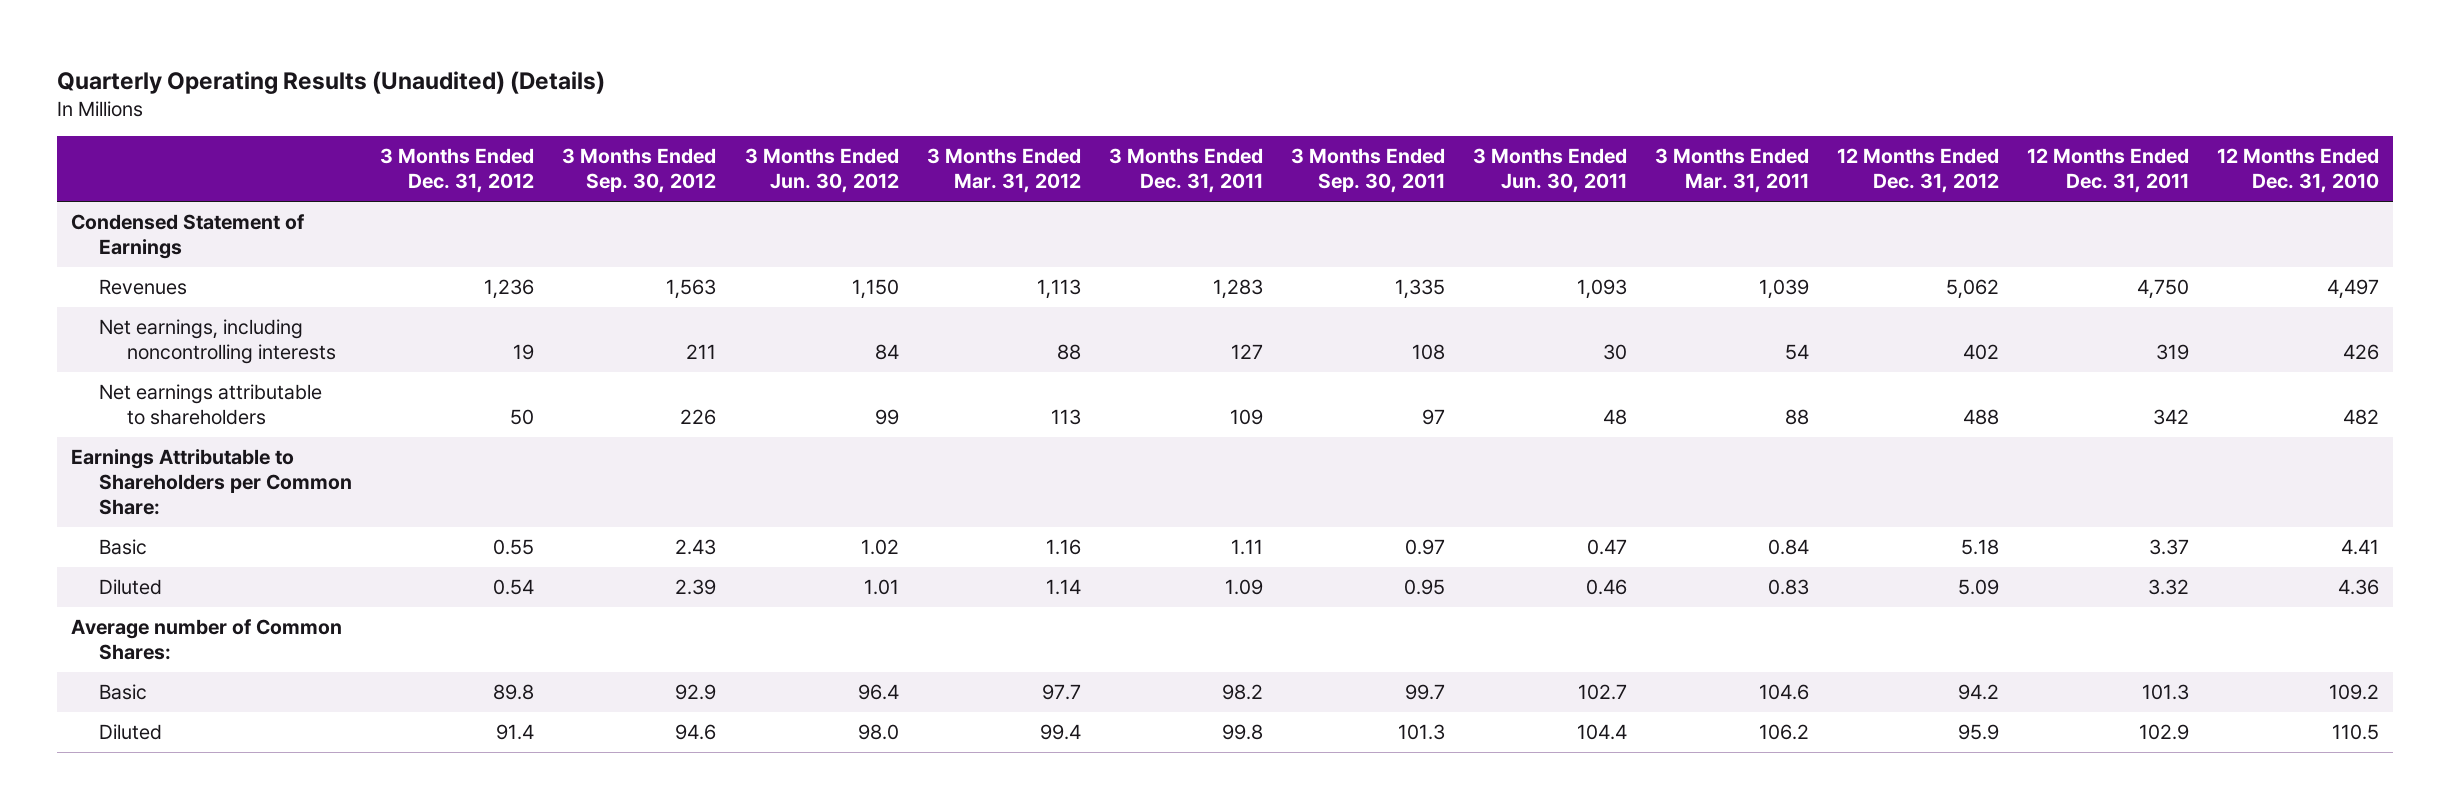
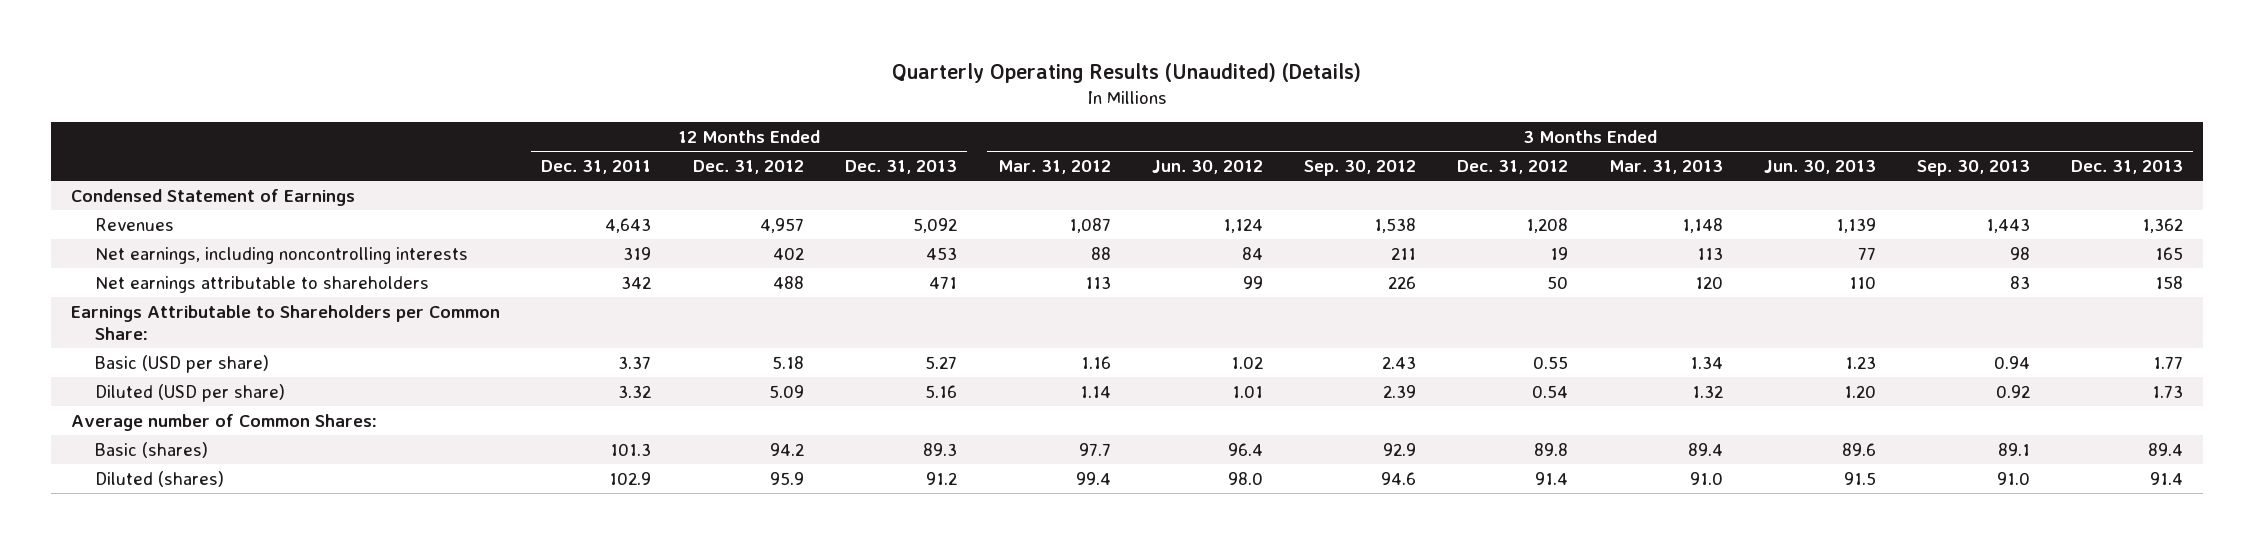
[1108,148,1263,194] 3 Months Ended Dec. 31, 2011 -> none
[1290,148,1445,194] 3 Months Ended Sep. 30, 2011 -> none
[1472,148,1627,194] 3 Months Ended Jun. 30, 2011 -> none
[1654,148,1809,194] 3 Months Ended Mar. 31, 2011 -> none
[2217,148,2380,194] 12 Months Ended Dec. 31, 2010 -> none
none -> [844,159,957,174] Dec. 31, 2013
none -> [1608,159,1723,174] Mar. 31, 2013
none -> [1763,159,1876,174] Jun. 30, 2013
none -> [1916,159,2030,176] Sep. 30, 2013
none -> [2070,159,2183,174] Dec. 31, 2013
[484,279,535,300] 1,236 -> [1525,217,1568,233] 1,208
[666,279,717,300] 1,563 -> [1373,217,1416,233] 1,538
[851,279,899,300] 1,150 -> [1222,217,1263,233] 1,124
[1036,279,1081,300] 1,113 -> [1068,217,1111,233] 1,087
[1946,279,2000,300] 5,062 -> [759,217,804,233] 4,957
[2137,279,2190,300] 4,750 -> [605,217,652,233] 4,643
[99,539,148,556] Basic -> [94,354,269,373] Basic (USD per share)
[99,579,163,596] Diluted -> [94,383,285,402] Diluted (USD per share)
[99,684,148,701] Basic -> [94,441,208,458] Basic (shares)
[99,724,163,741] Diluted -> [94,470,224,487] Diluted (shares)

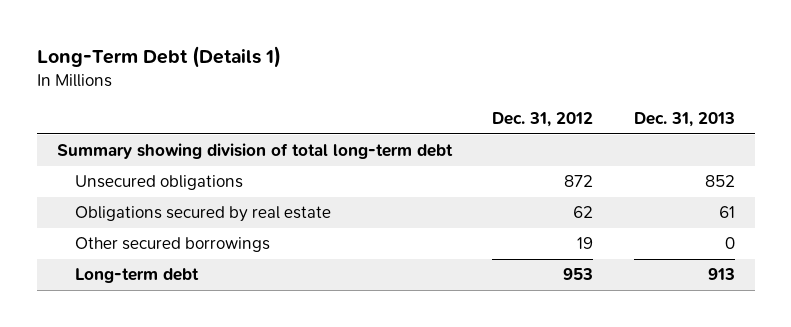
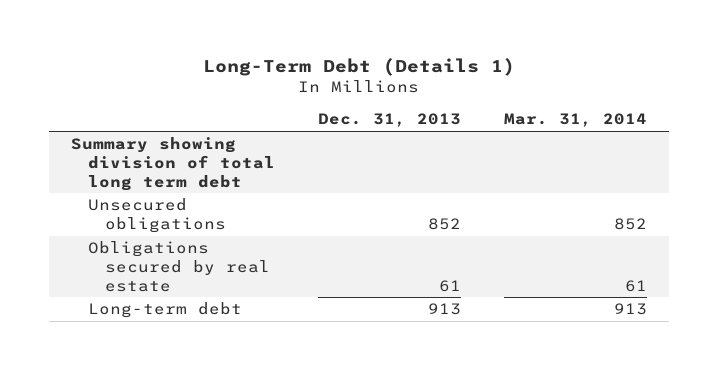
[492,112,594,128] Dec. 31, 2012 -> none
none -> [504,113,648,128] Mar. 31, 2014
[56,143,453,160] Summary showing division of total long-term debt -> [70,137,275,191] Summary showing division of total long term debt
[74,237,270,253] Other secured borrowings -> none

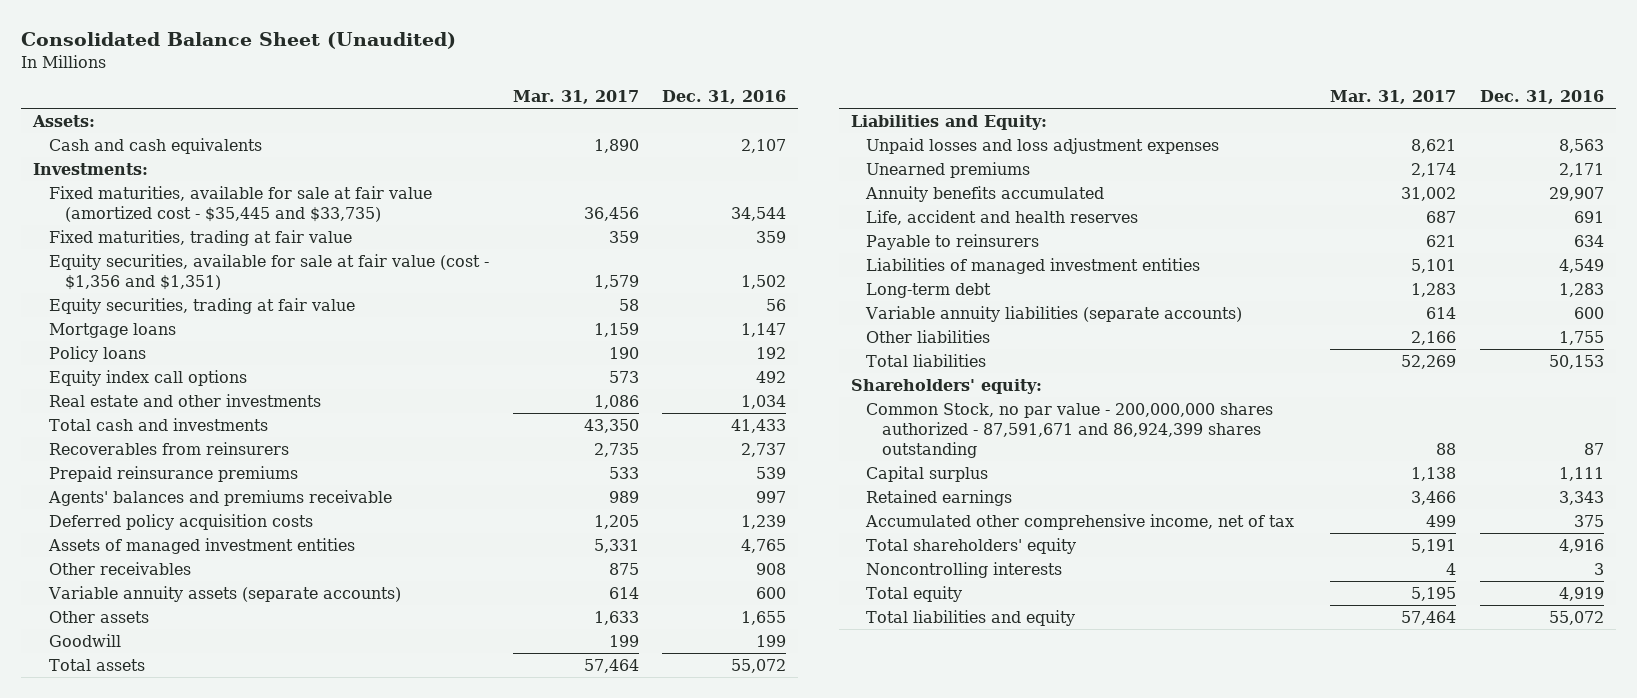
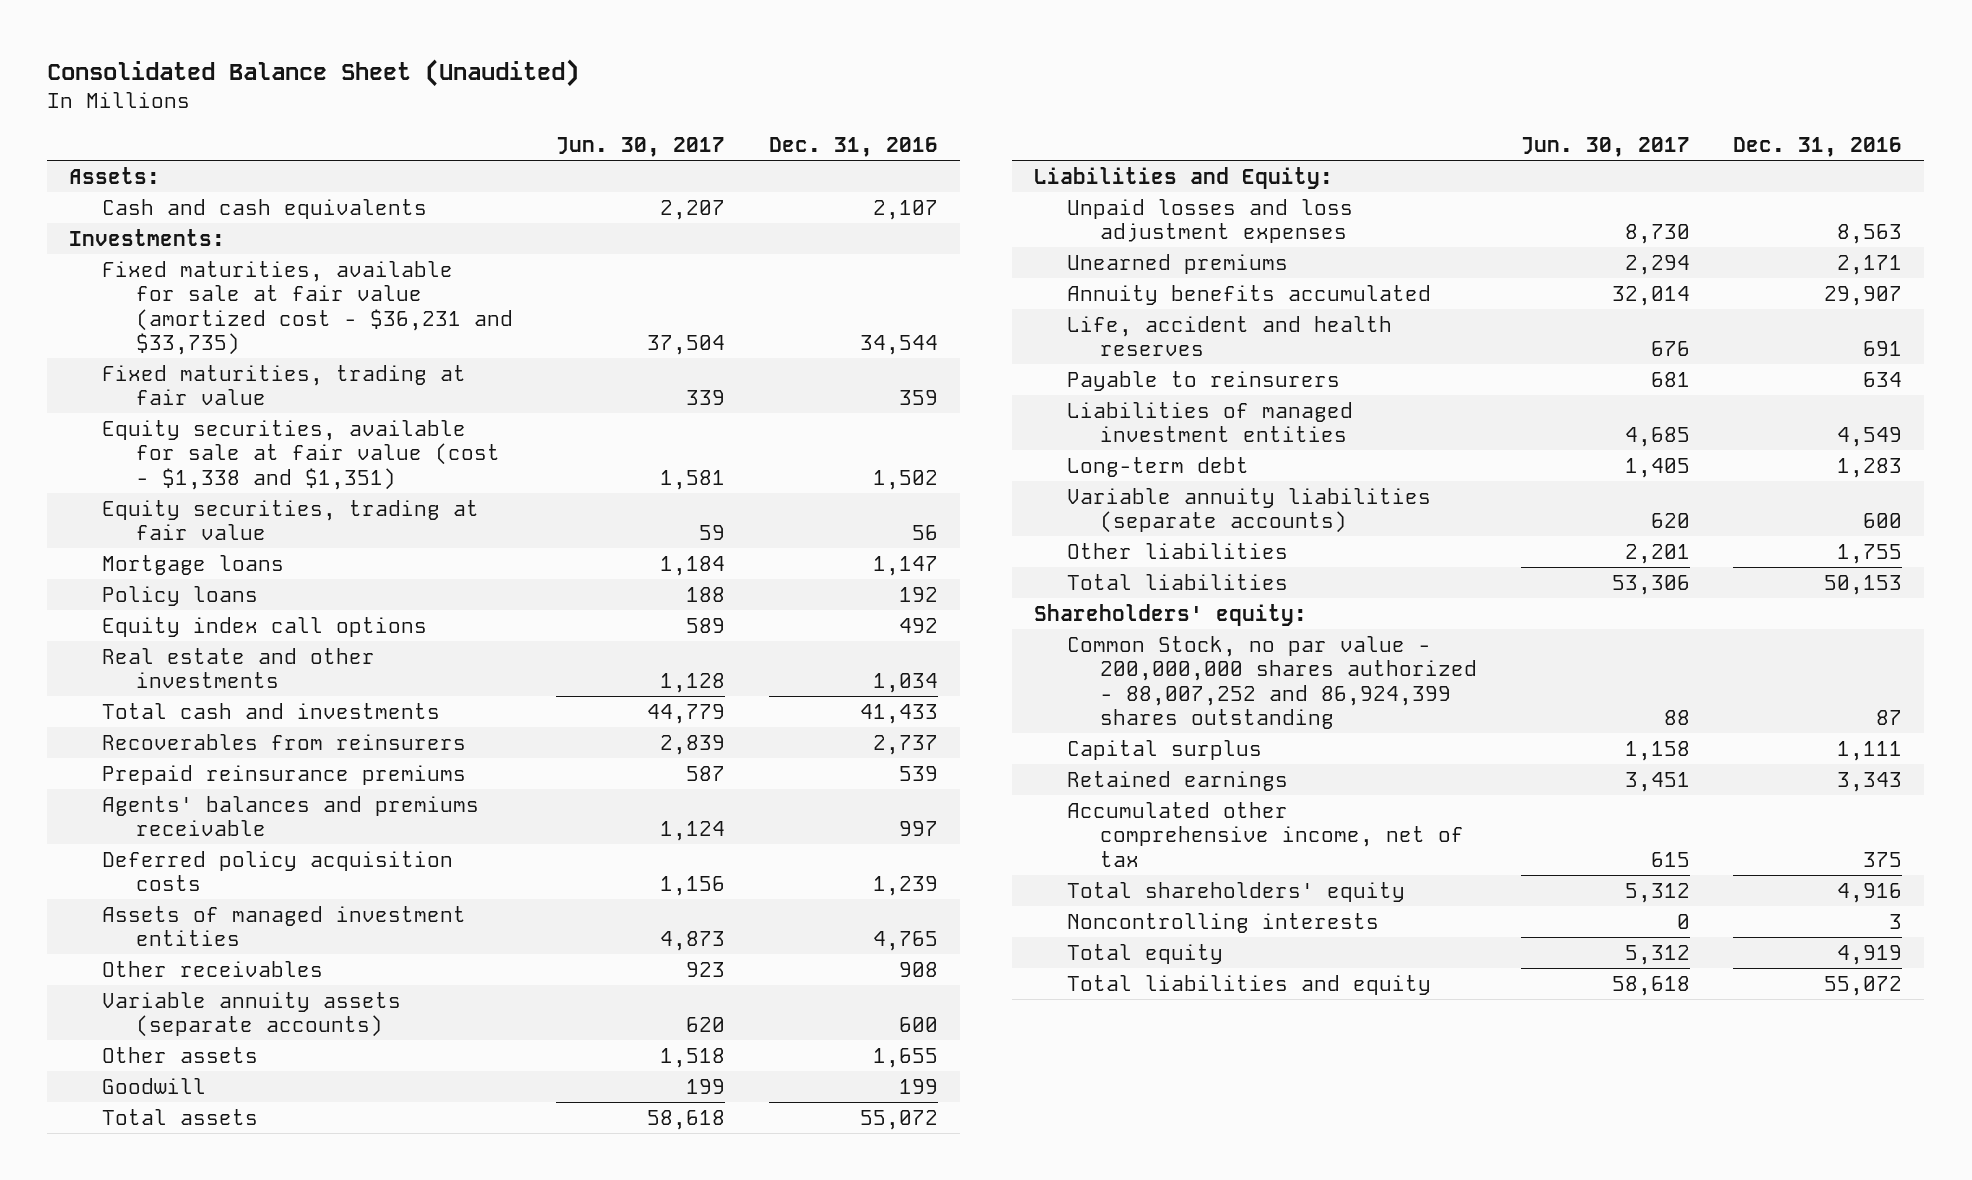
[512,90,639,105] Mar. 31, 2017 -> none
none -> [556,136,726,157] Jun. 30, 2017
[48,186,432,222] Fixed maturities, available for sale at fair value (amortized cost - $35,445 and $33,735) -> [102,260,513,355] Fixed maturities, available for sale at fair value (amortized cost - $36,231 and $33,735)
[48,254,489,290] Equity securities, available for sale at fair value (cost - $1,356 and $1,351) -> [102,419,500,490] Equity securities, available for sale at fair value (cost - $1,338 and $1,351)
[866,403,1274,458] Common Stock, no par value - 200,000,000 shares authorized - 87,591,671 and 86,924,399 shares outstanding -> [1066,635,1478,729] Common Stock, no par value - 200,000,000 shares authorized - 88,007,252 and 86,924,399 shares outstanding

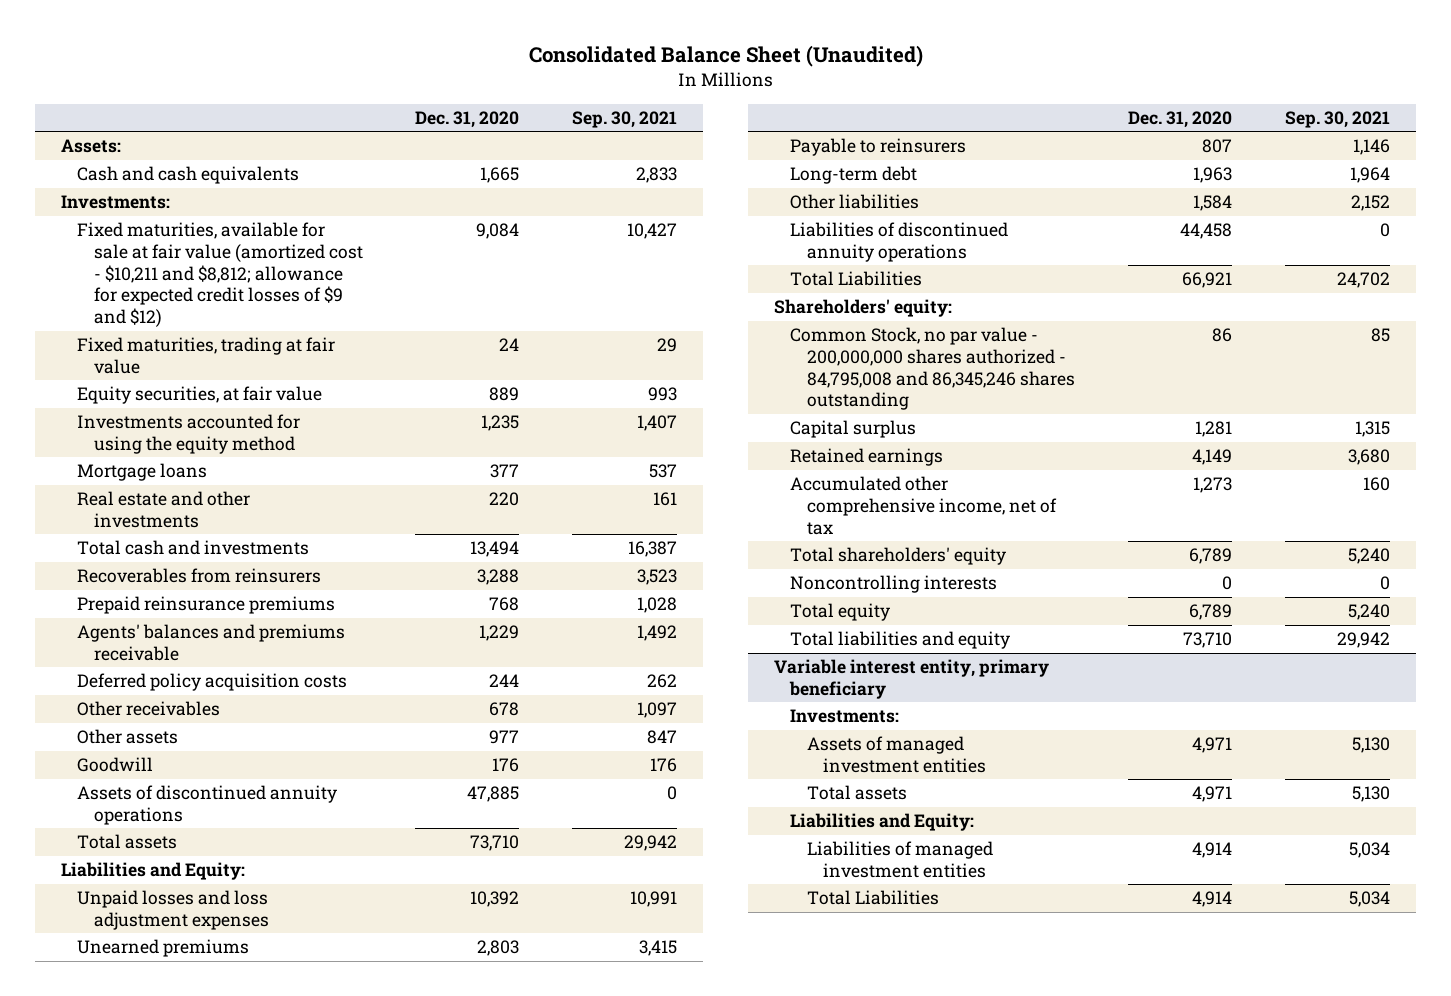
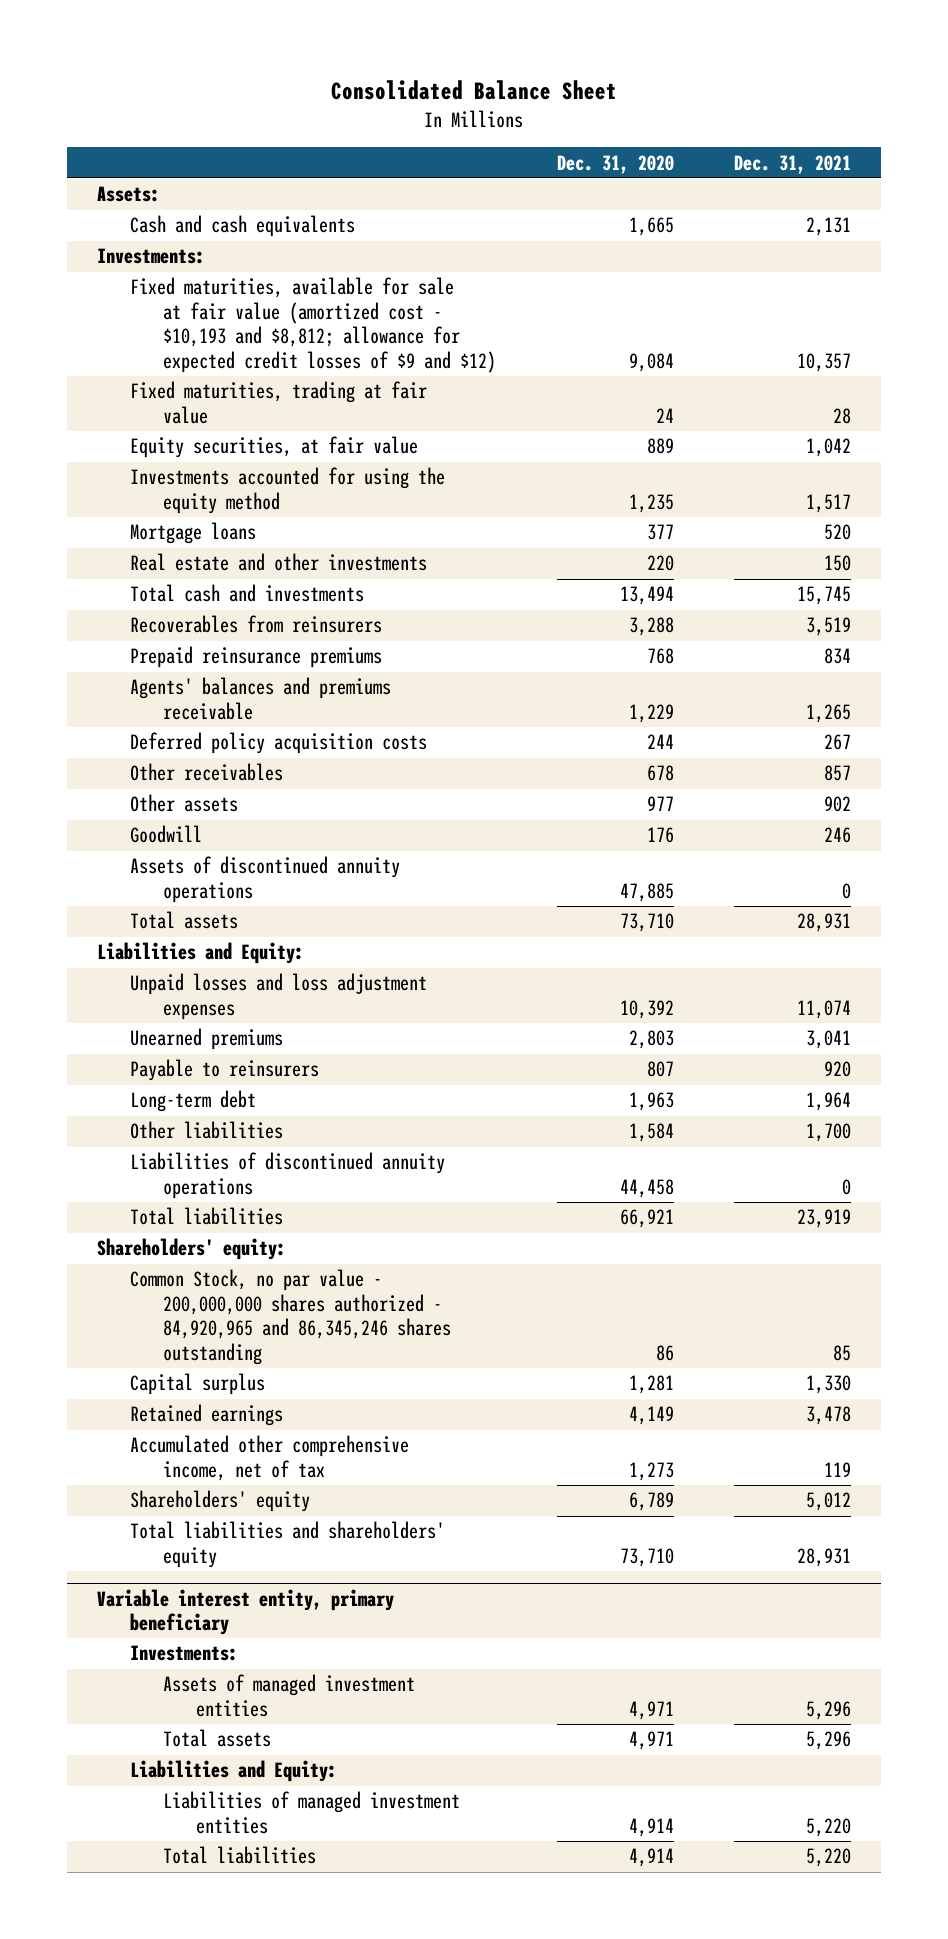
[528,45,923,68] Consolidated Balance Sheet (Unaudited) -> [331,79,618,100] Consolidated Balance Sheet
[572,111,678,129] Sep. 30, 2021 -> none
none -> [734,154,852,174] Dec. 31, 2021
[77,222,363,328] Fixed maturities, available for sale at fair value (amortized cost - $10,211 and $8,812; allowance for expected credit losses of $9 and $12) -> [130,277,497,373] Fixed maturities, available for sale at fair value (amortized cost - $10,193 and $8,812; allowance for expected credit losses of $9 and $12)
[790,271,923,287] Total Liabilities -> [130,1207,284,1226] Total liabilities
[790,327,1075,411] Common Stock, no par value - 200,000,000 shares authorized - 84,795,008 and 86,345,246 shares outstanding -> [130,1269,452,1365] Common Stock, no par value - 200,000,000 shares authorized - 84,920,965 and 86,345,246 shares outstanding
[790,575,998,594] Noncontrolling interests -> none
[790,603,891,622] Total equity -> none
[790,547,1007,566] Total shareholders' equity -> [130,1490,311,1513] Shareholders' equity
[790,631,1011,650] Total liabilities and equity -> [130,1521,446,1568] Total liabilities and shareholders' equity
[806,890,939,906] Total Liabilities -> [163,1846,317,1865] Total liabilities

